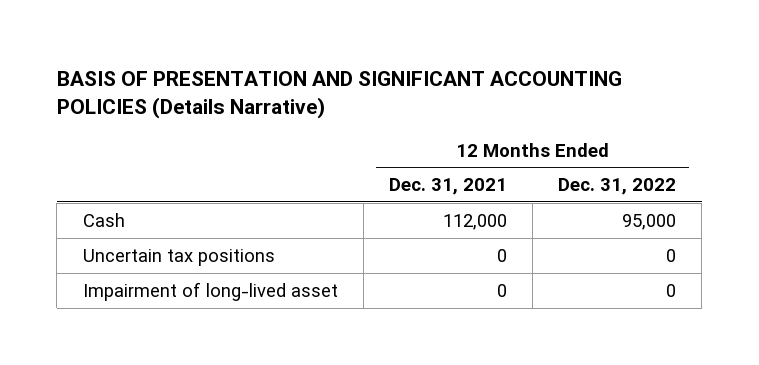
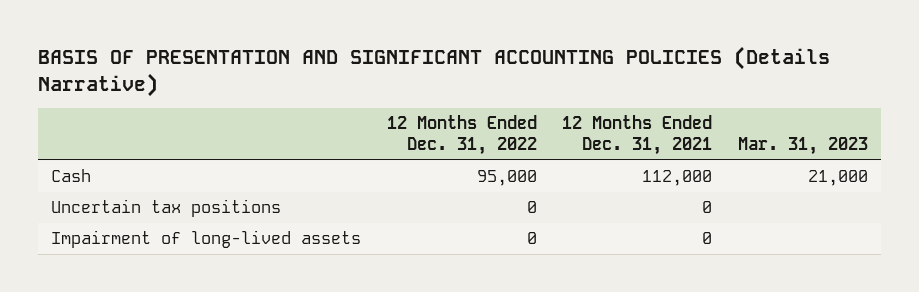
none -> [738,137,869,156] Mar. 31, 2023
[82,281,338,301] Impairment of long-lived asset -> [50,230,361,249] Impairment of long-lived assets

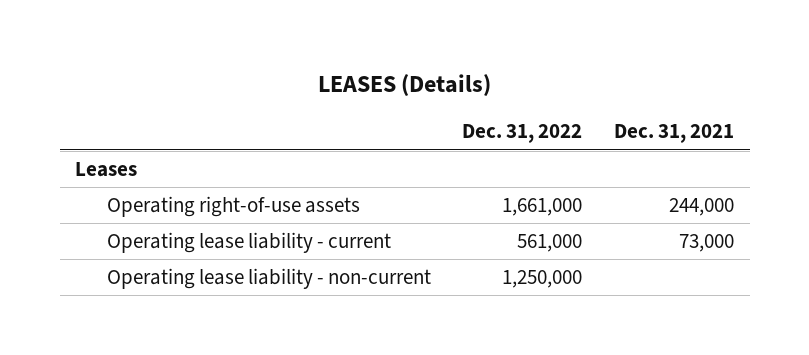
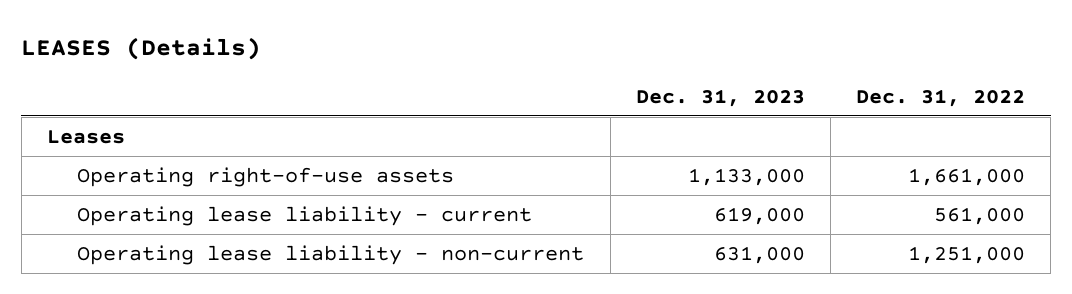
[614,124,735,144] Dec. 31, 2021 -> none
none -> [635,88,805,107] Dec. 31, 2023
[502,270,583,289] 1,250,000 -> [907,245,1025,264] 1,251,000

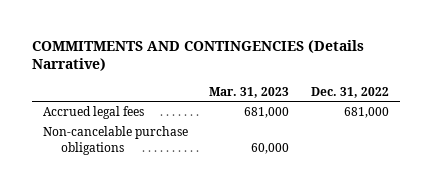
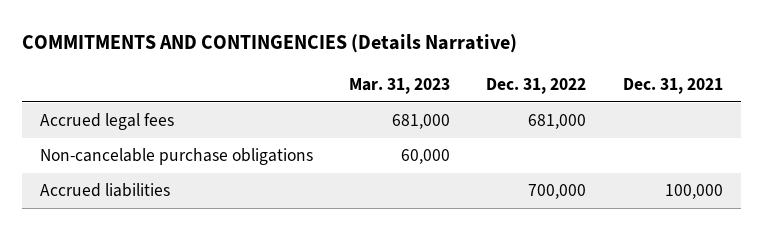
none -> [622,77,723,94] Dec. 31, 2021
none -> [39,183,170,198] Accrued liabilities

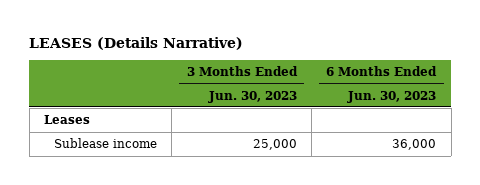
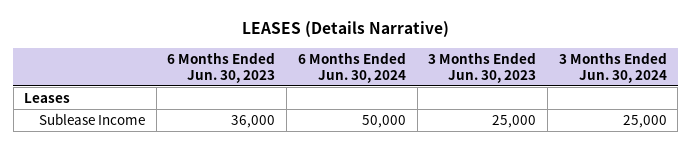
none -> [297,51,406,84] 6 Months Ended Jun. 30, 2024
none -> [558,51,667,84] 3 Months Ended Jun. 30, 2024
[53,138,157,149] Sublease income -> [38,112,145,125] Sublease Income

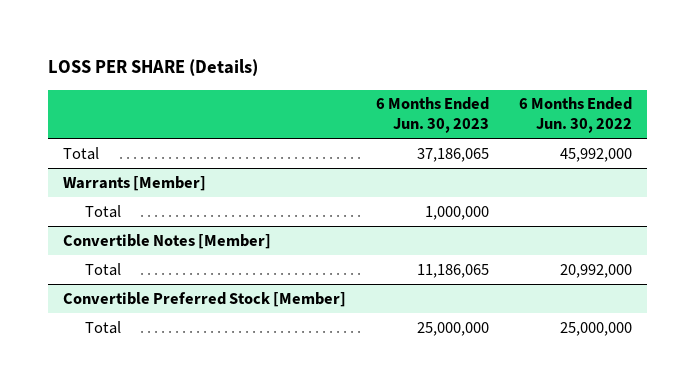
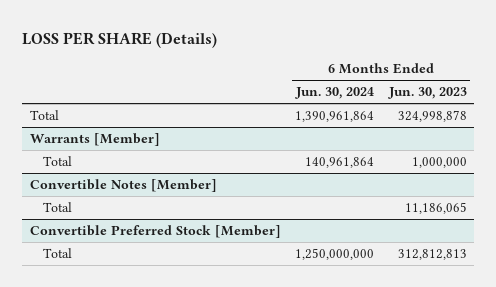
[518,97,632,133] 6 Months Ended Jun. 30, 2022 -> none
none -> [295,87,375,100] Jun. 30, 2024
[416,147,489,162] 37,186,065 -> [397,109,467,122] 324,998,878
[416,321,489,336] 25,000,000 -> [397,248,467,260] 312,812,813

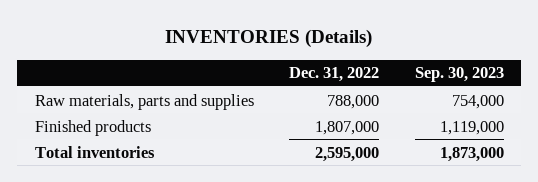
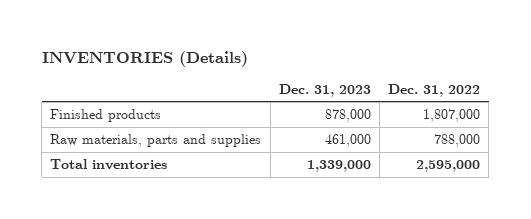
[414,67,504,83] Sep. 30, 2023 -> none
none -> [278,83,371,97] Dec. 31, 2023
[34,93,254,110] Raw materials, parts and supplies -> [50,134,262,148] Raw materials, parts and supplies

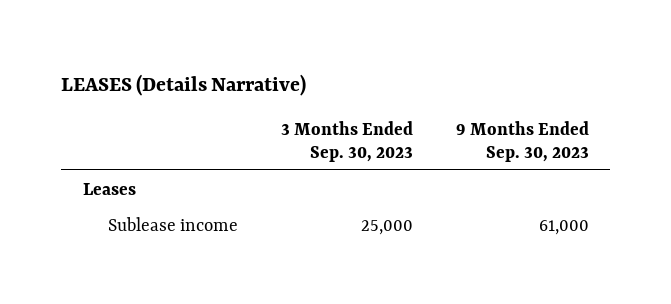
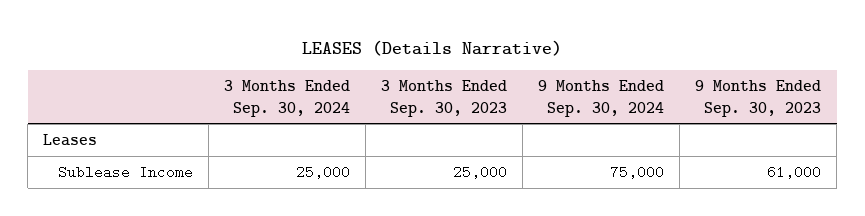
none -> [224,80,351,117] 3 Months Ended Sep. 30, 2024
none -> [538,80,665,117] 9 Months Ended Sep. 30, 2024
[107,216,238,231] Sublease income -> [58,164,194,179] Sublease Income

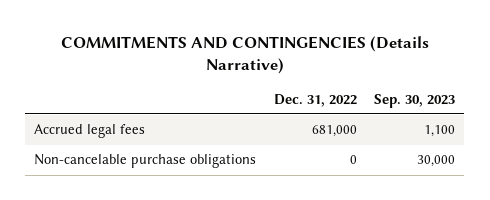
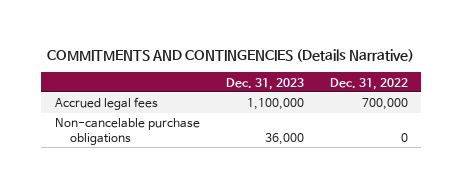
[374,93,456,108] Sep. 30, 2023 -> none
none -> [225,77,304,90] Dec. 31, 2023
[311,125,357,138] 681,000 -> [361,98,408,111] 700,000

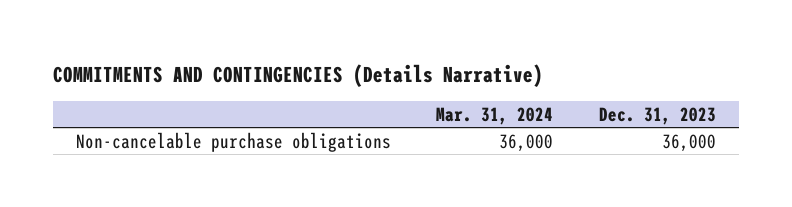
[329,77,408,90] Dec. 31, 2022 -> none
none -> [436,106,554,125] Mar. 31, 2024
[54,97,158,111] Accrued legal fees -> none

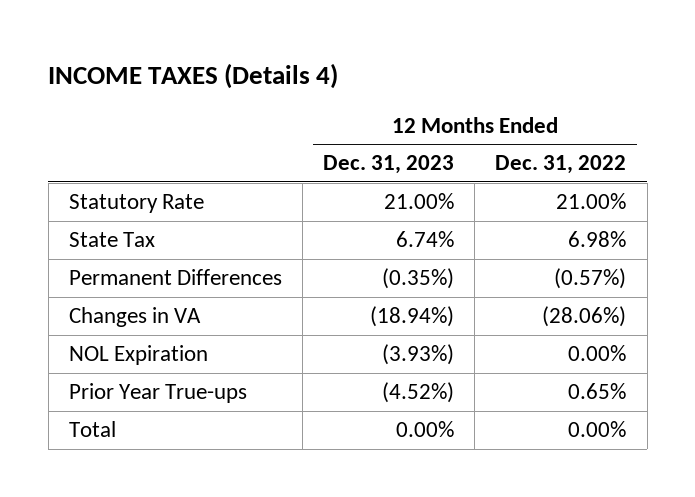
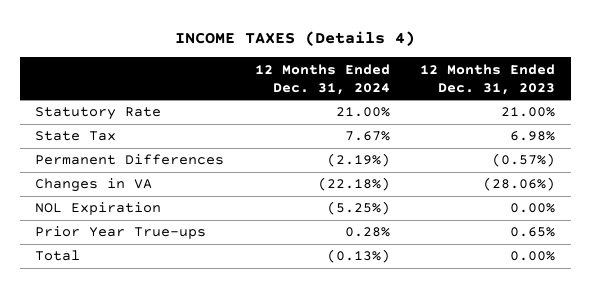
[495,155,627,175] Dec. 31, 2022 -> none
none -> [254,63,390,95] 12 Months Ended Dec. 31, 2024
[396,231,455,248] 6.74% -> [510,131,556,142] 6.98%
[382,268,455,290] (0.35%) -> [492,153,556,168] (0.57%)
[370,306,455,328] (18.94%) -> [483,177,556,192] (28.06%)
[382,344,455,366] (3.93%) -> [510,203,556,214] 0.00%
[382,382,455,404] (4.52%) -> [510,227,556,238] 0.65%

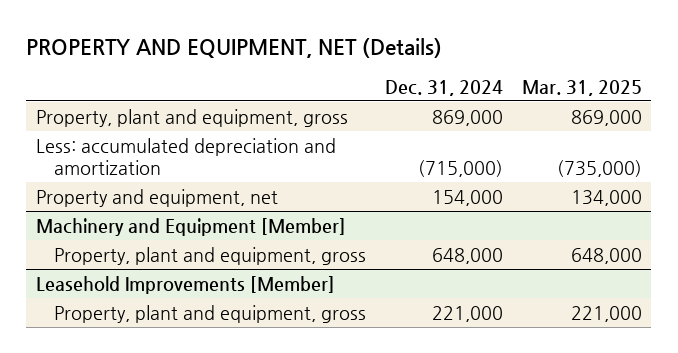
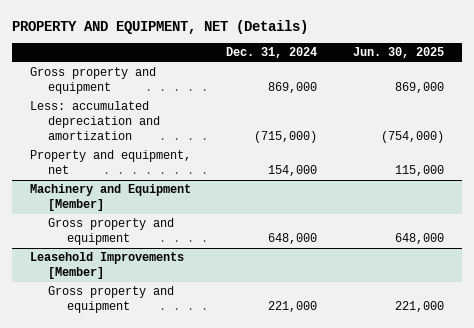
[521,79,642,96] Mar. 31, 2025 -> none
none -> [353,47,445,59] Jun. 30, 2025
[35,108,348,127] Property, plant and equipment, gross -> [29,67,156,95] Gross property and equipment
[53,246,366,265] Property, plant and equipment, gross -> [48,218,175,246] Gross property and equipment
[53,304,366,323] Property, plant and equipment, gross -> [48,286,175,314] Gross property and equipment

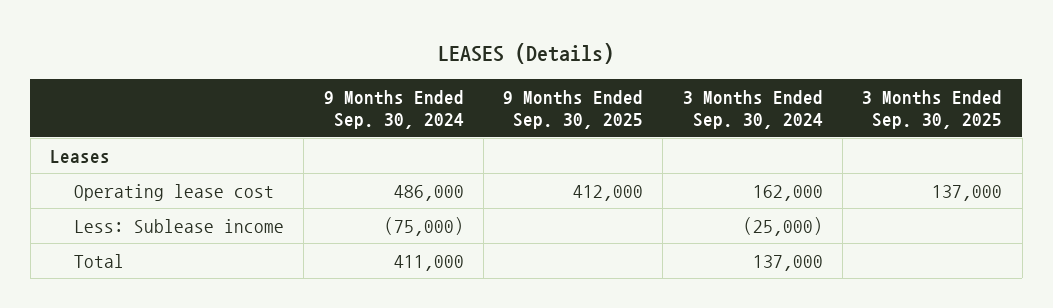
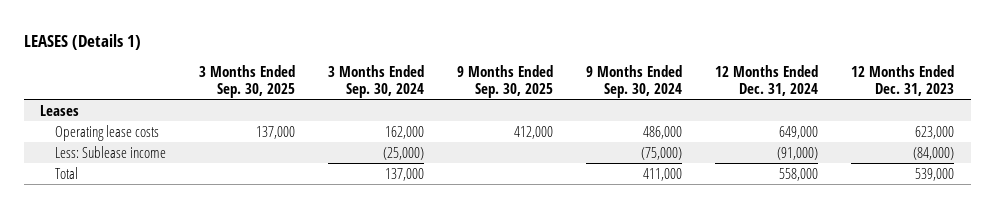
[438,43,615,65] LEASES (Details) -> [23,33,141,50] LEASES (Details 1)
none -> [715,65,819,97] 12 Months Ended Dec. 31, 2024
none -> [851,65,955,97] 12 Months Ended Dec. 31, 2023
[74,183,275,201] Operating lease cost -> [54,124,159,141] Operating lease costs

